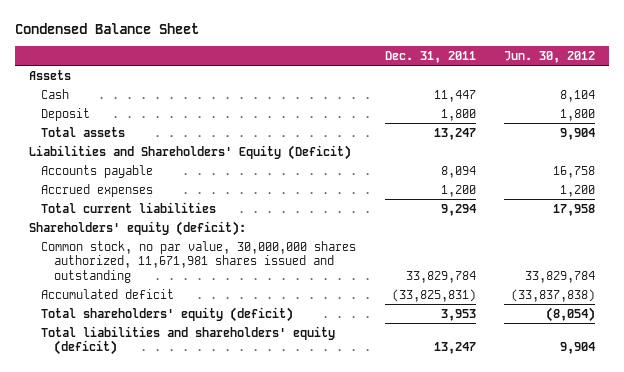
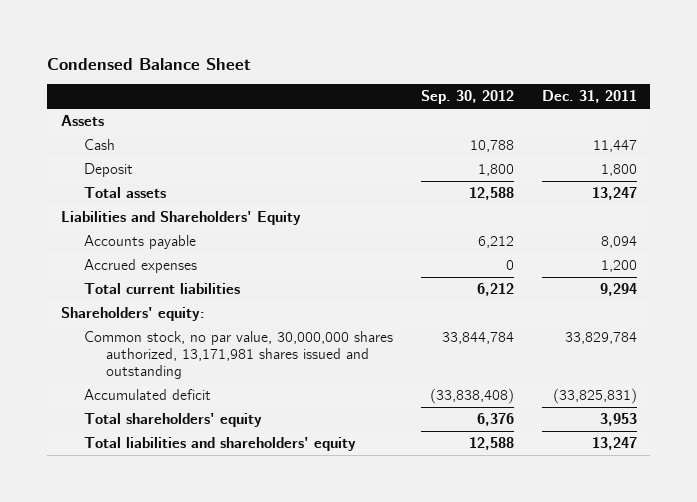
[503,50,595,63] Jun. 30, 2012 -> none
none -> [420,90,514,105] Sep. 30, 2012
[29,144,352,160] Liabilities and Shareholders' Equity (Deficit) -> [60,211,301,226] Liabilities and Shareholders' Equity
[29,220,247,236] Shareholders' equity (deficit): -> [60,307,205,322] Shareholders' equity:
[41,240,357,283] Common stock, no par value, 30,000,000 shares authorized, 11,671,981 shares issued and outstanding -> [83,331,393,380] Common stock, no par value, 30,000,000 shares authorized, 13,171,981 shares issued and outstanding
[41,306,294,322] Total shareholders' equity (deficit) -> [83,413,262,428] Total shareholders' equity
[41,325,336,356] Total liabilities and shareholders' equity (deficit) -> [83,437,356,452] Total liabilities and shareholders' equity

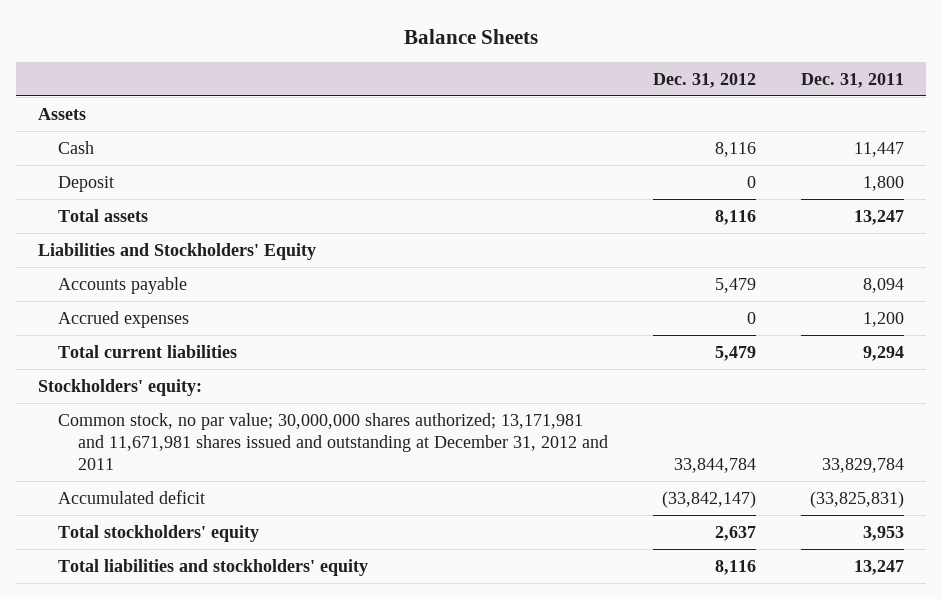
[46,57,251,70] Condensed Balance Sheet -> [403,28,538,44] Balance Sheets
[420,90,514,105] Sep. 30, 2012 -> none
none -> [652,72,756,88] Dec. 31, 2012
[60,211,301,226] Liabilities and Shareholders' Equity -> [38,242,317,260] Liabilities and Stockholders' Equity
[60,307,205,322] Shareholders' equity: -> [38,378,203,396] Stockholders' equity:
[83,331,393,380] Common stock, no par value, 30,000,000 shares authorized, 13,171,981 shares issued and outstanding -> [58,412,608,471] Common stock, no par value; 30,000,000 shares authorized; 13,171,981 and 11,671,981 shares issued and outstanding at December 31, 2012 and 2011
[83,413,262,428] Total shareholders' equity -> [58,524,260,542] Total stockholders' equity
[83,437,356,452] Total liabilities and shareholders' equity -> [58,558,369,576] Total liabilities and stockholders' equity

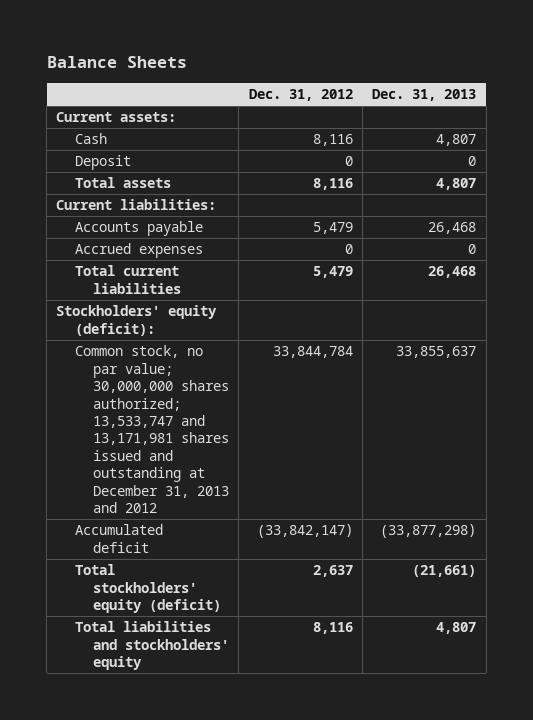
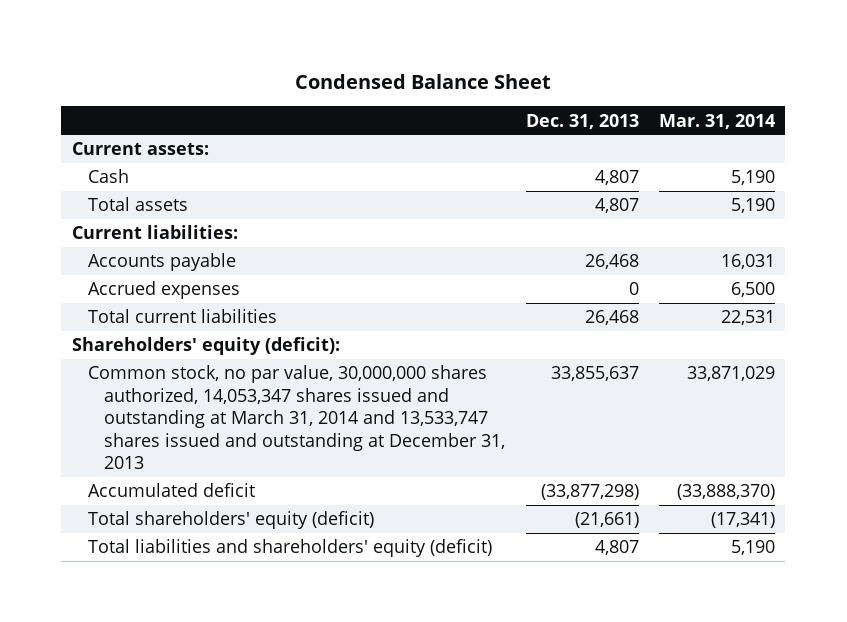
[46,56,187,69] Balance Sheets -> [295,73,552,89] Condensed Balance Sheet
[248,88,353,101] Dec. 31, 2012 -> none
none -> [659,113,776,129] Mar. 31, 2014
[74,155,131,171] Deposit -> none
[56,305,218,336] Stockholders' equity (deficit): -> [71,337,340,356] Shareholders' equity (deficit):
[74,345,230,513] Common stock, no par value; 30,000,000 shares authorized; 13,533,747 and 13,171,981 shares issued and outstanding at December 31, 2013 and 2012 -> [87,365,506,470] Common stock, no par value, 30,000,000 shares authorized, 14,053,347 shares issued and outstanding at March 31, 2014 and 13,533,747 shares issued and outstanding at December 31, 2013
[74,564,222,614] Total stockholders' equity (deficit) -> [87,511,374,530] Total shareholders' equity (deficit)
[74,621,230,671] Total liabilities and stockholders' equity -> [87,539,492,558] Total liabilities and shareholders' equity (deficit)

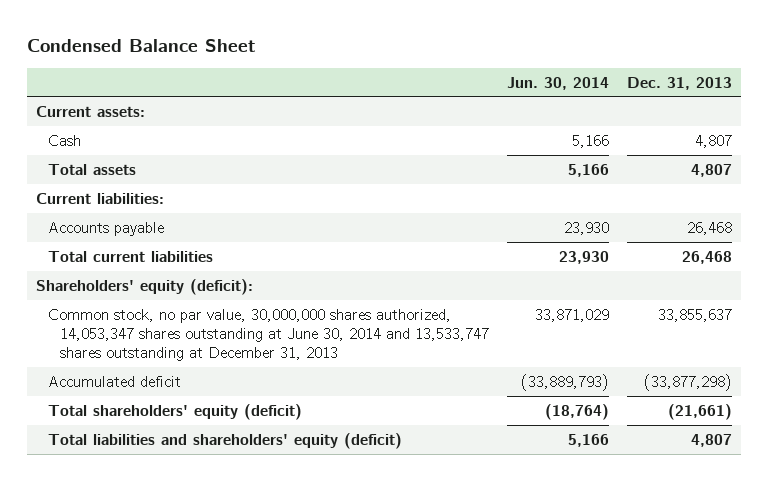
[659,113,776,129] Mar. 31, 2014 -> none
none -> [507,76,610,90] Jun. 30, 2014
[87,281,240,300] Accrued expenses -> none
[87,365,506,470] Common stock, no par value, 30,000,000 shares authorized, 14,053,347 shares issued and outstanding at March 31, 2014 and 13,533,747 shares issued and outstanding at December 31, 2013 -> [48,308,490,362] Common stock, no par value, 30,000,000 shares authorized, 14,053,347 shares outstanding at June 30, 2014 and 13,533,747 shares outstanding at December 31, 2013

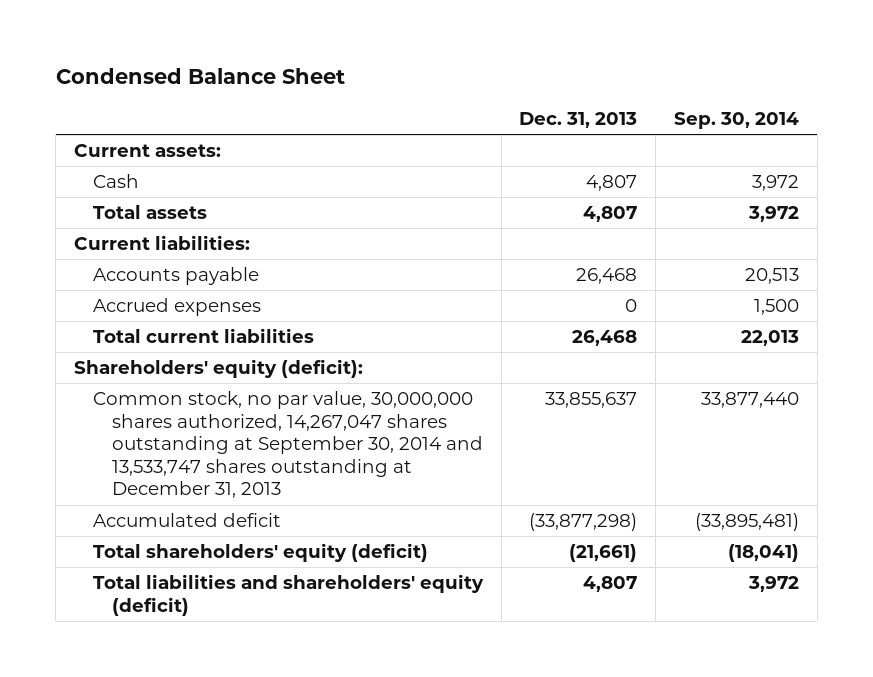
[507,76,610,90] Jun. 30, 2014 -> none
none -> [673,111,799,129] Sep. 30, 2014
none -> [93,298,262,317] Accrued expenses
[48,308,490,362] Common stock, no par value, 30,000,000 shares authorized, 14,053,347 shares outstanding at June 30, 2014 and 13,533,747 shares outstanding at December 31, 2013 -> [93,391,484,499] Common stock, no par value, 30,000,000 shares authorized, 14,267,047 shares outstanding at September 30, 2014 and 13,533,747 shares outstanding at December 31, 2013

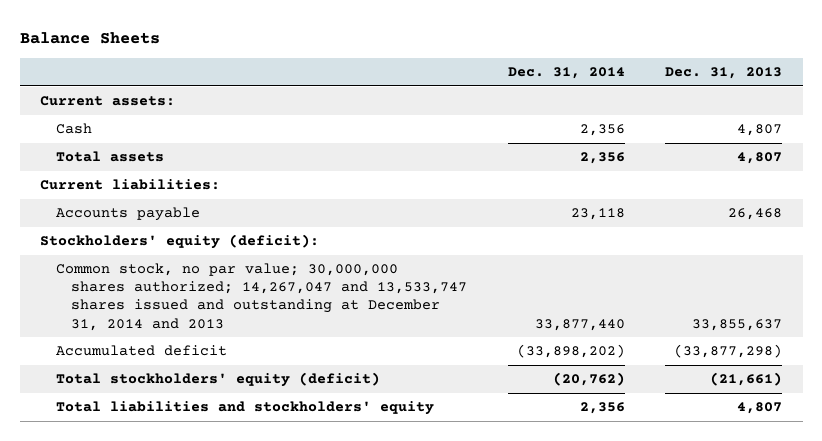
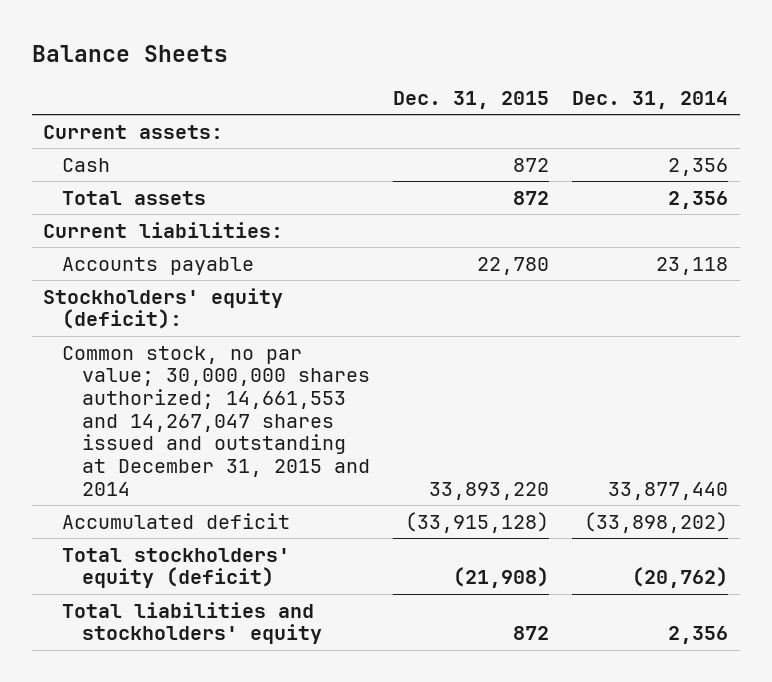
[665,67,783,80] Dec. 31, 2013 -> none
none -> [393,90,550,109] Dec. 31, 2015
[55,263,468,331] Common stock, no par value; 30,000,000 shares authorized; 14,267,047 and 13,533,747 shares issued and outstanding at December 31, 2014 and 2013 -> [62,345,370,496] Common stock, no par value; 30,000,000 shares authorized; 14,661,553 and 14,267,047 shares issued and outstanding at December 31, 2015 and 2014

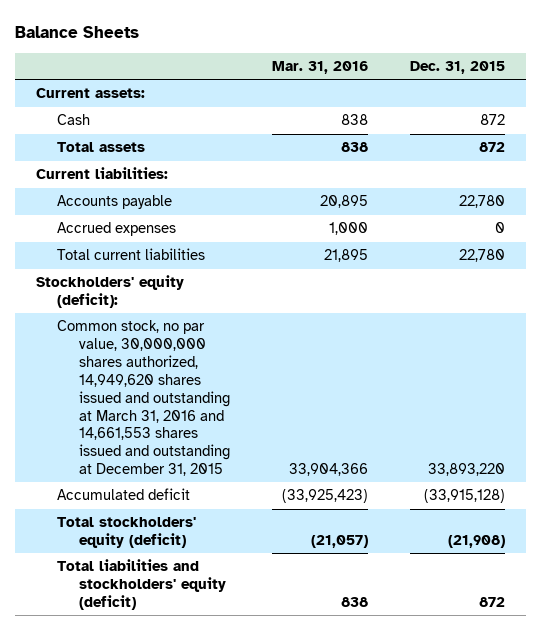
[572,90,729,109] Dec. 31, 2014 -> none
none -> [272,60,369,74] Mar. 31, 2016
none -> [57,222,177,237] Accrued expenses
none -> [57,248,206,261] Total current liabilities
[62,345,370,496] Common stock, no par value; 30,000,000 shares authorized; 14,661,553 and 14,267,047 shares issued and outstanding at December 31, 2015 and 2014 -> [57,320,231,477] Common stock, no par value, 30,000,000 shares authorized, 14,949,620 shares issued and outstanding at March 31, 2016 and 14,661,553 shares issued and outstanding at December 31, 2015
[62,601,322,645] Total liabilities and stockholders' equity -> [57,559,227,611] Total liabilities and stockholders' equity (deficit)

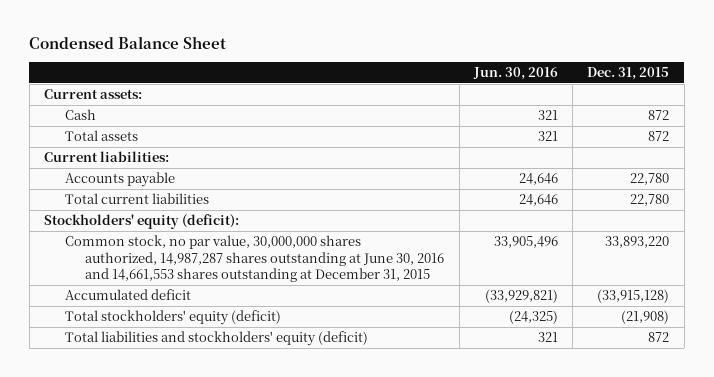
[14,25,139,38] Balance Sheets -> [29,36,227,50] Condensed Balance Sheet
[272,60,369,74] Mar. 31, 2016 -> none
none -> [472,67,558,81] Jun. 30, 2016
[57,222,177,237] Accrued expenses -> none
[57,320,231,477] Common stock, no par value, 30,000,000 shares authorized, 14,949,620 shares issued and outstanding at March 31, 2016 and 14,661,553 shares issued and outstanding at December 31, 2015 -> [64,234,445,283] Common stock, no par value, 30,000,000 shares authorized, 14,987,287 shares outstanding at June 30, 2016 and 14,661,553 shares outstanding at December 31, 2015

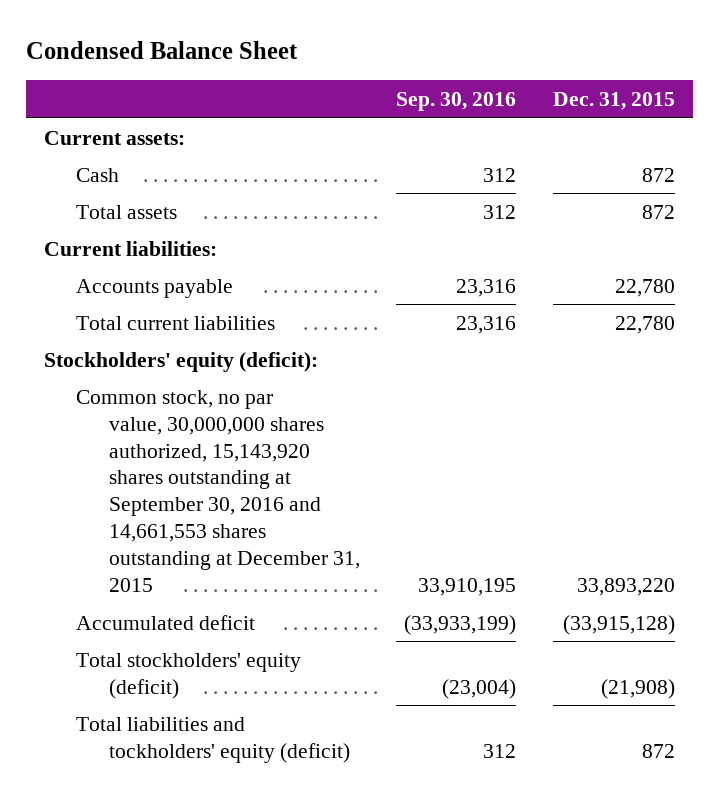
[472,67,558,81] Jun. 30, 2016 -> none
none -> [396,92,517,112] Sep. 30, 2016
[64,234,445,283] Common stock, no par value, 30,000,000 shares authorized, 14,987,287 shares outstanding at June 30, 2016 and 14,661,553 shares outstanding at December 31, 2015 -> [76,389,361,593] Common stock, no par value, 30,000,000 shares authorized, 15,143,920 shares outstanding at September 30, 2016 and 14,661,553 shares outstanding at December 31, 2015
[64,330,368,346] Total liabilities and stockholders' equity (deficit) -> [76,716,351,763] Total liabilities and tockholders' equity (deficit)

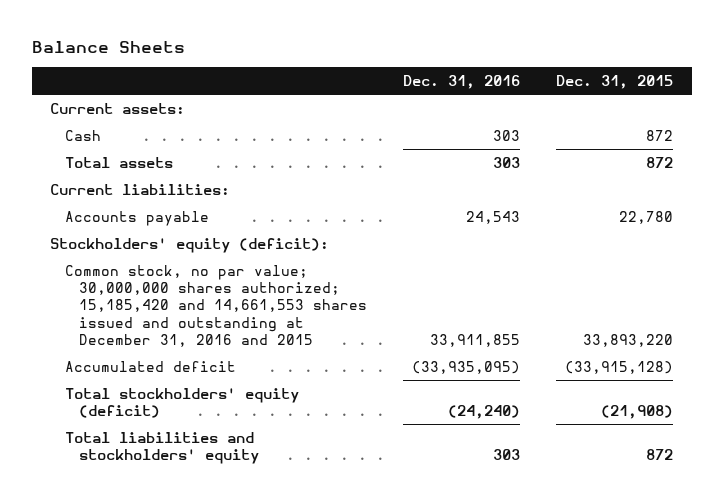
[25,40,298,59] Condensed Balance Sheet -> [31,41,185,54] Balance Sheets
[396,92,517,112] Sep. 30, 2016 -> none
none -> [403,75,521,90] Dec. 31, 2016
[76,315,276,330] Total current liabilities -> none
[76,389,361,593] Common stock, no par value, 30,000,000 shares authorized, 15,143,920 shares outstanding at September 30, 2016 and 14,661,553 shares outstanding at December 31, 2015 -> [64,264,368,347] Common stock, no par value; 30,000,000 shares authorized; 15,185,420 and 14,661,553 shares issued and outstanding at December 31, 2016 and 2015
[76,716,351,763] Total liabilities and tockholders' equity (deficit) -> [64,431,260,465] Total liabilities and stockholders' equity

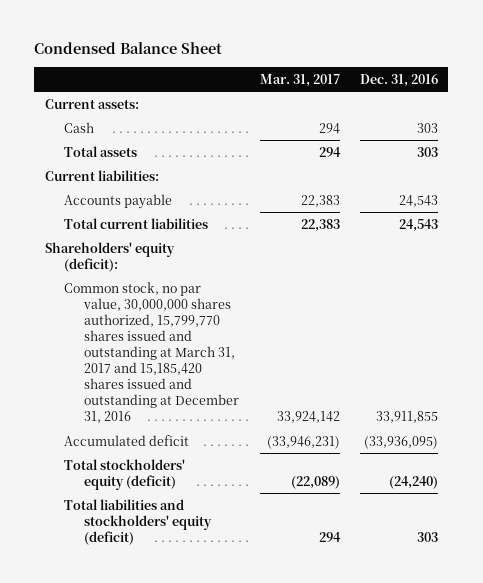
[31,41,185,54] Balance Sheets -> [34,42,223,55] Condensed Balance Sheet
[556,75,674,90] Dec. 31, 2015 -> none
none -> [259,73,340,87] Mar. 31, 2017
none -> [64,217,209,229] Total current liabilities
[49,237,329,253] Stockholders' equity (deficit): -> [44,241,175,272] Shareholders' equity (deficit):
[64,264,368,347] Common stock, no par value; 30,000,000 shares authorized; 15,185,420 and 14,661,553 shares issued and outstanding at December 31, 2016 and 2015 -> [64,281,240,424] Common stock, no par value, 30,000,000 shares authorized, 15,799,770 shares issued and outstanding at March 31, 2017 and 15,185,420 shares issued and outstanding at December 31, 2016
[412,360,521,374] (33,935,095) -> [364,435,439,449] (33,936,095)
[64,431,260,465] Total liabilities and stockholders' equity -> [64,498,213,545] Total liabilities and stockholders' equity (deficit)

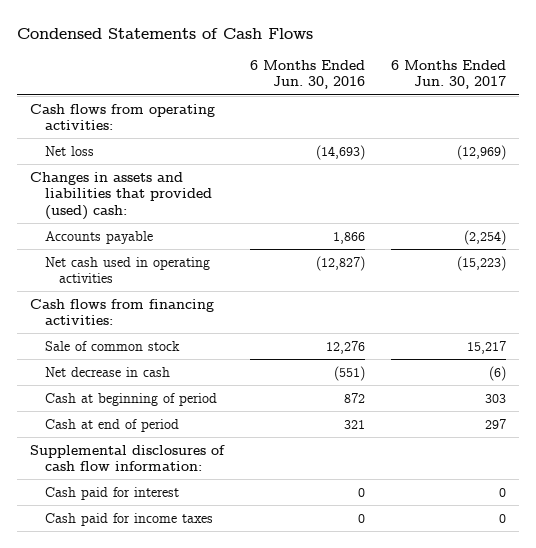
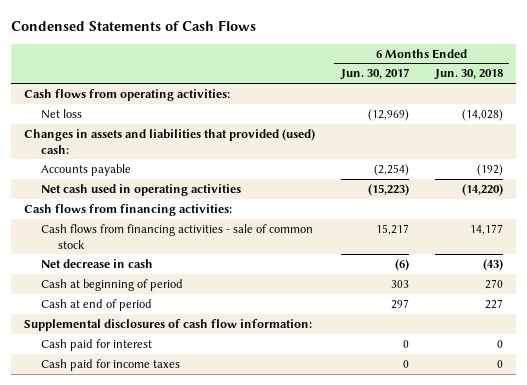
[250,59,366,90] 6 Months Ended Jun. 30, 2016 -> none
none -> [433,69,503,81] Jun. 30, 2018
[44,340,180,351] Sale of common stock -> [40,223,313,249] Cash flows from financing activities - sale of common stock

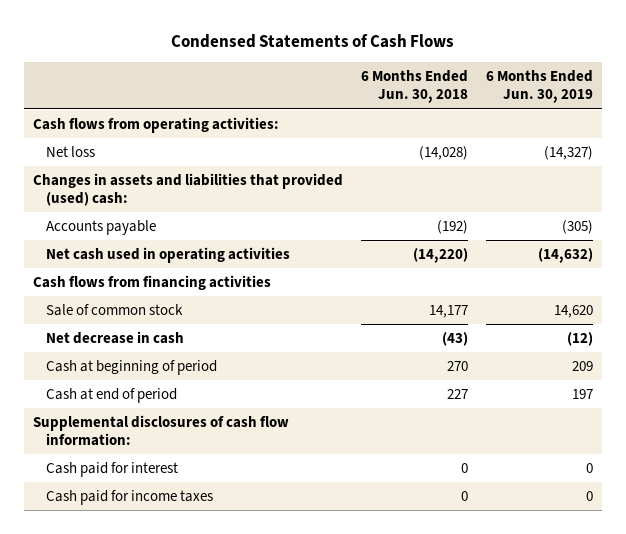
[339,68,409,81] Jun. 30, 2017 -> none
none -> [486,70,594,104] 6 Months Ended Jun. 30, 2019
[24,203,233,216] Cash flows from financing activities: -> [33,275,272,291] Cash flows from financing activities
[40,223,313,249] Cash flows from financing activities - sale of common stock -> [46,304,184,317] Sale of common stock

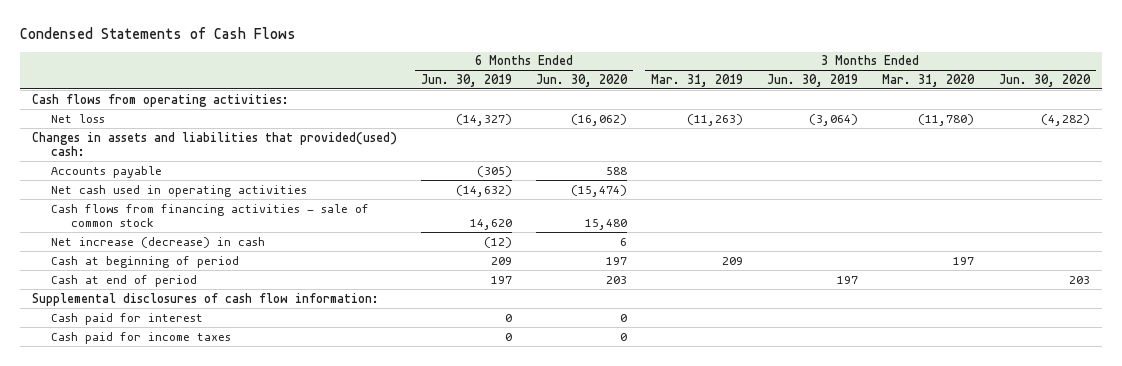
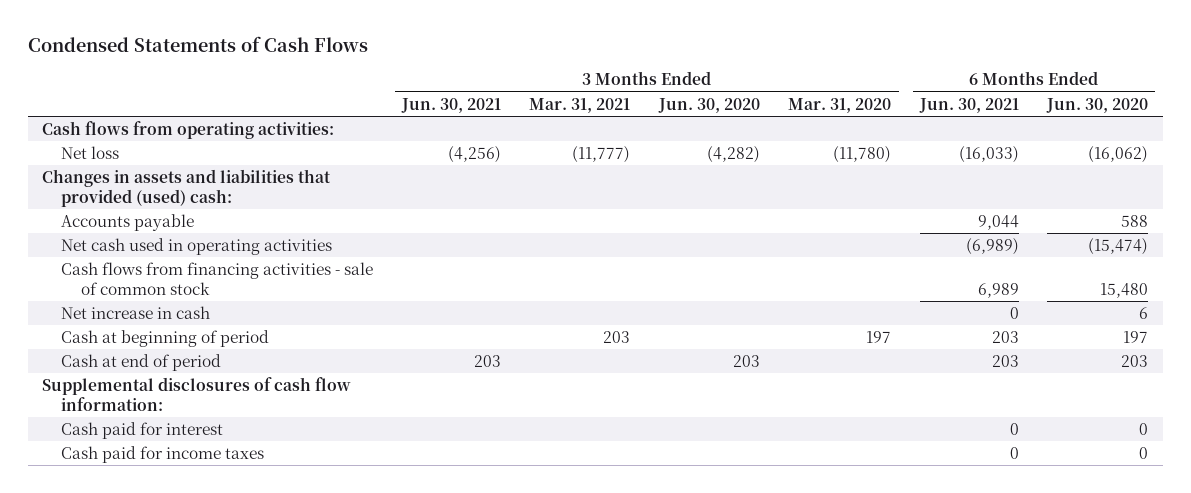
[421,73,513,87] Jun. 30, 2019 -> none
[651,73,744,87] Mar. 31, 2019 -> none
[767,73,859,87] Jun. 30, 2019 -> none
none -> [400,97,501,113] Jun. 30, 2021
none -> [529,97,631,113] Mar. 31, 2021
none -> [918,97,1019,113] Jun. 30, 2021
[31,131,397,157] Changes in assets and liabilities that provided(used) cash: -> [42,168,332,207] Changes in assets and liabilities that provided (used) cash:
[51,236,266,248] Net increase (decrease) in cash -> [61,305,211,319] Net increase in cash

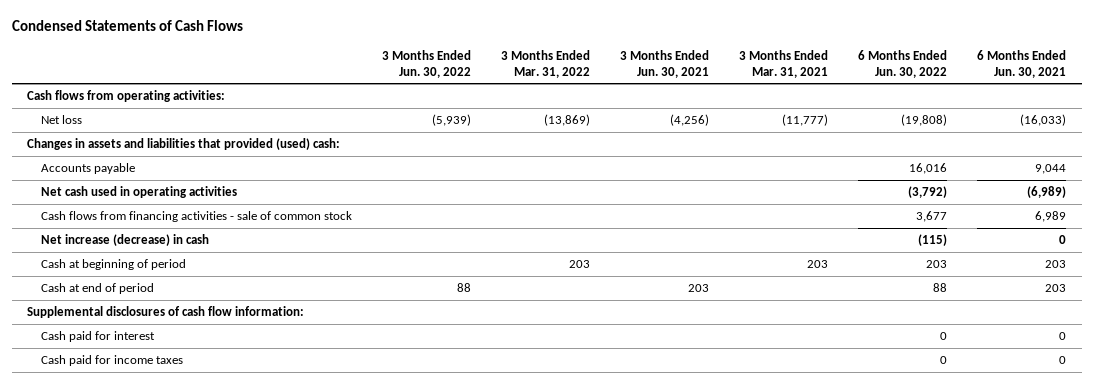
[657,97,760,113] Jun. 30, 2020 -> none
[788,97,892,113] Mar. 31, 2020 -> none
[1046,97,1149,113] Jun. 30, 2020 -> none
none -> [381,49,471,78] 3 Months Ended Jun. 30, 2022
none -> [500,49,590,78] 3 Months Ended Mar. 31, 2022
none -> [858,49,948,78] 6 Months Ended Jun. 30, 2022
[61,305,211,319] Net increase in cash -> [40,233,209,246] Net increase (decrease) in cash

